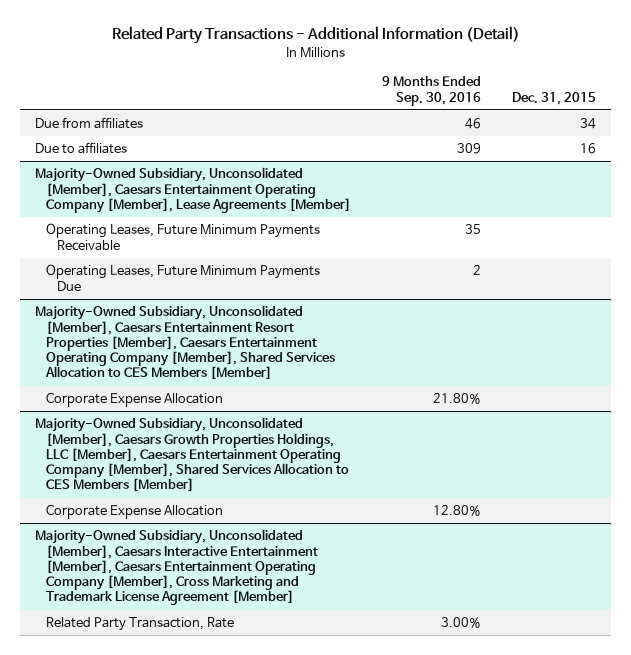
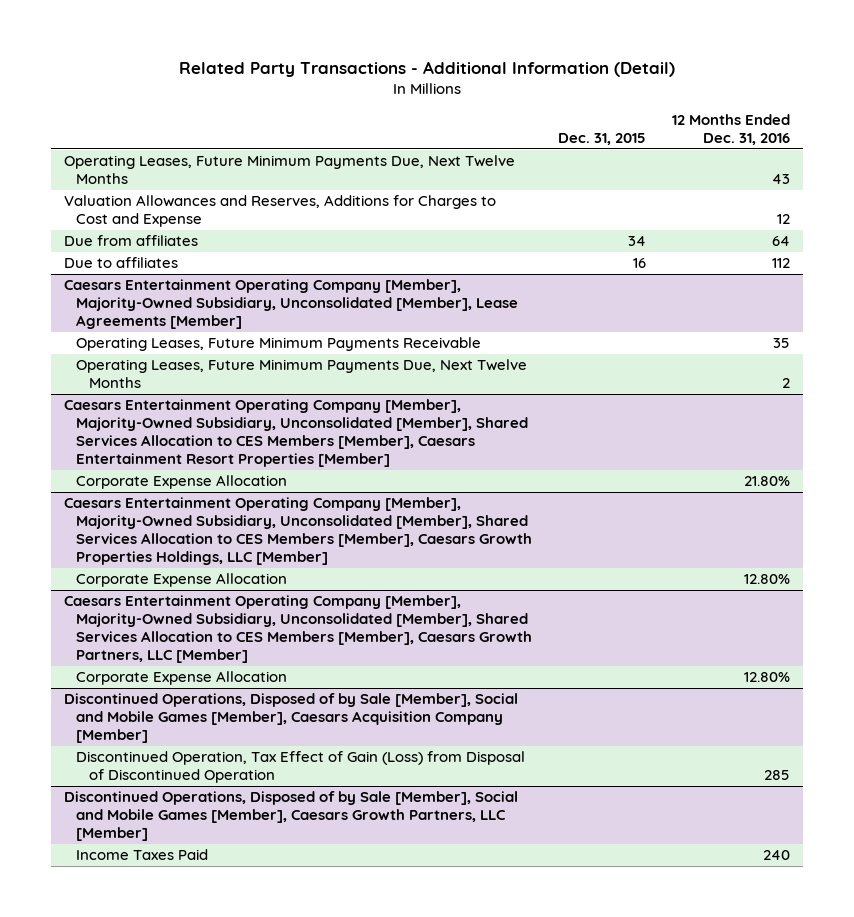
[381,76,481,106] 9 Months Ended Sep. 30, 2016 -> none
none -> [671,113,790,145] 12 Months Ended Dec. 31, 2016
none -> [63,155,515,185] Operating Leases, Future Minimum Payments Due, Next Twelve Months
none -> [63,195,496,228] Valuation Allowances and Reserves, Additions for Charges to Cost and Expense
[35,167,352,213] Majority-Owned Subsidiary, Unconsolidated [Member], Caesars Entertainment Operating Company [Member], Lease Agreements [Member] -> [63,279,519,330] Caesars Entertainment Operating Company [Member], Majority-Owned Subsidiary, Unconsolidated [Member], Lease Agreements [Member]
[46,264,321,291] Operating Leases, Future Minimum Payments Due -> [76,359,528,389] Operating Leases, Future Minimum Payments Due, Next Twelve Months
[35,305,336,381] Majority-Owned Subsidiary, Unconsolidated [Member], Caesars Entertainment Resort Properties [Member], Caesars Entertainment Operating Company [Member], Shared Services Allocation to CES Members [Member] -> [63,399,529,468] Caesars Entertainment Operating Company [Member], Majority-Owned Subsidiary, Unconsolidated [Member], Shared Services Allocation to CES Members [Member], Caesars Entertainment Resort Properties [Member]
[35,417,350,493] Majority-Owned Subsidiary, Unconsolidated [Member], Caesars Growth Properties Holdings, LLC [Member], Caesars Entertainment Operating Company [Member], Shared Services Allocation to CES Members [Member] -> [63,497,533,566] Caesars Entertainment Operating Company [Member], Majority-Owned Subsidiary, Unconsolidated [Member], Shared Services Allocation to CES Members [Member], Caesars Growth Properties Holdings, LLC [Member]
[35,529,319,606] Majority-Owned Subsidiary, Unconsolidated [Member], Caesars Interactive Entertainment [Member], Caesars Entertainment Operating Company [Member], Cross Marketing and Trademark License Agreement [Member] -> none
[46,617,235,632] Related Party Transaction, Rate -> none
none -> [63,595,533,664] Caesars Entertainment Operating Company [Member], Majority-Owned Subsidiary, Unconsolidated [Member], Shared Services Allocation to CES Members [Member], Caesars Growth Partners, LLC [Member]
none -> [76,671,288,686] Corporate Expense Allocation
none -> [63,693,518,744] Discontinued Operations, Disposed of by Sale [Member], Social and Mobile Games [Member], Caesars Acquisition Company [Member]
none -> [76,751,526,784] Discontinued Operation, Tax Effect of Gain (Loss) from Disposal of Discontinued Operation
none -> [63,791,518,842] Discontinued Operations, Disposed of by Sale [Member], Social and Mobile Games [Member], Caesars Growth Partners, LLC [Member]
none -> [76,849,209,861] Income Taxes Paid

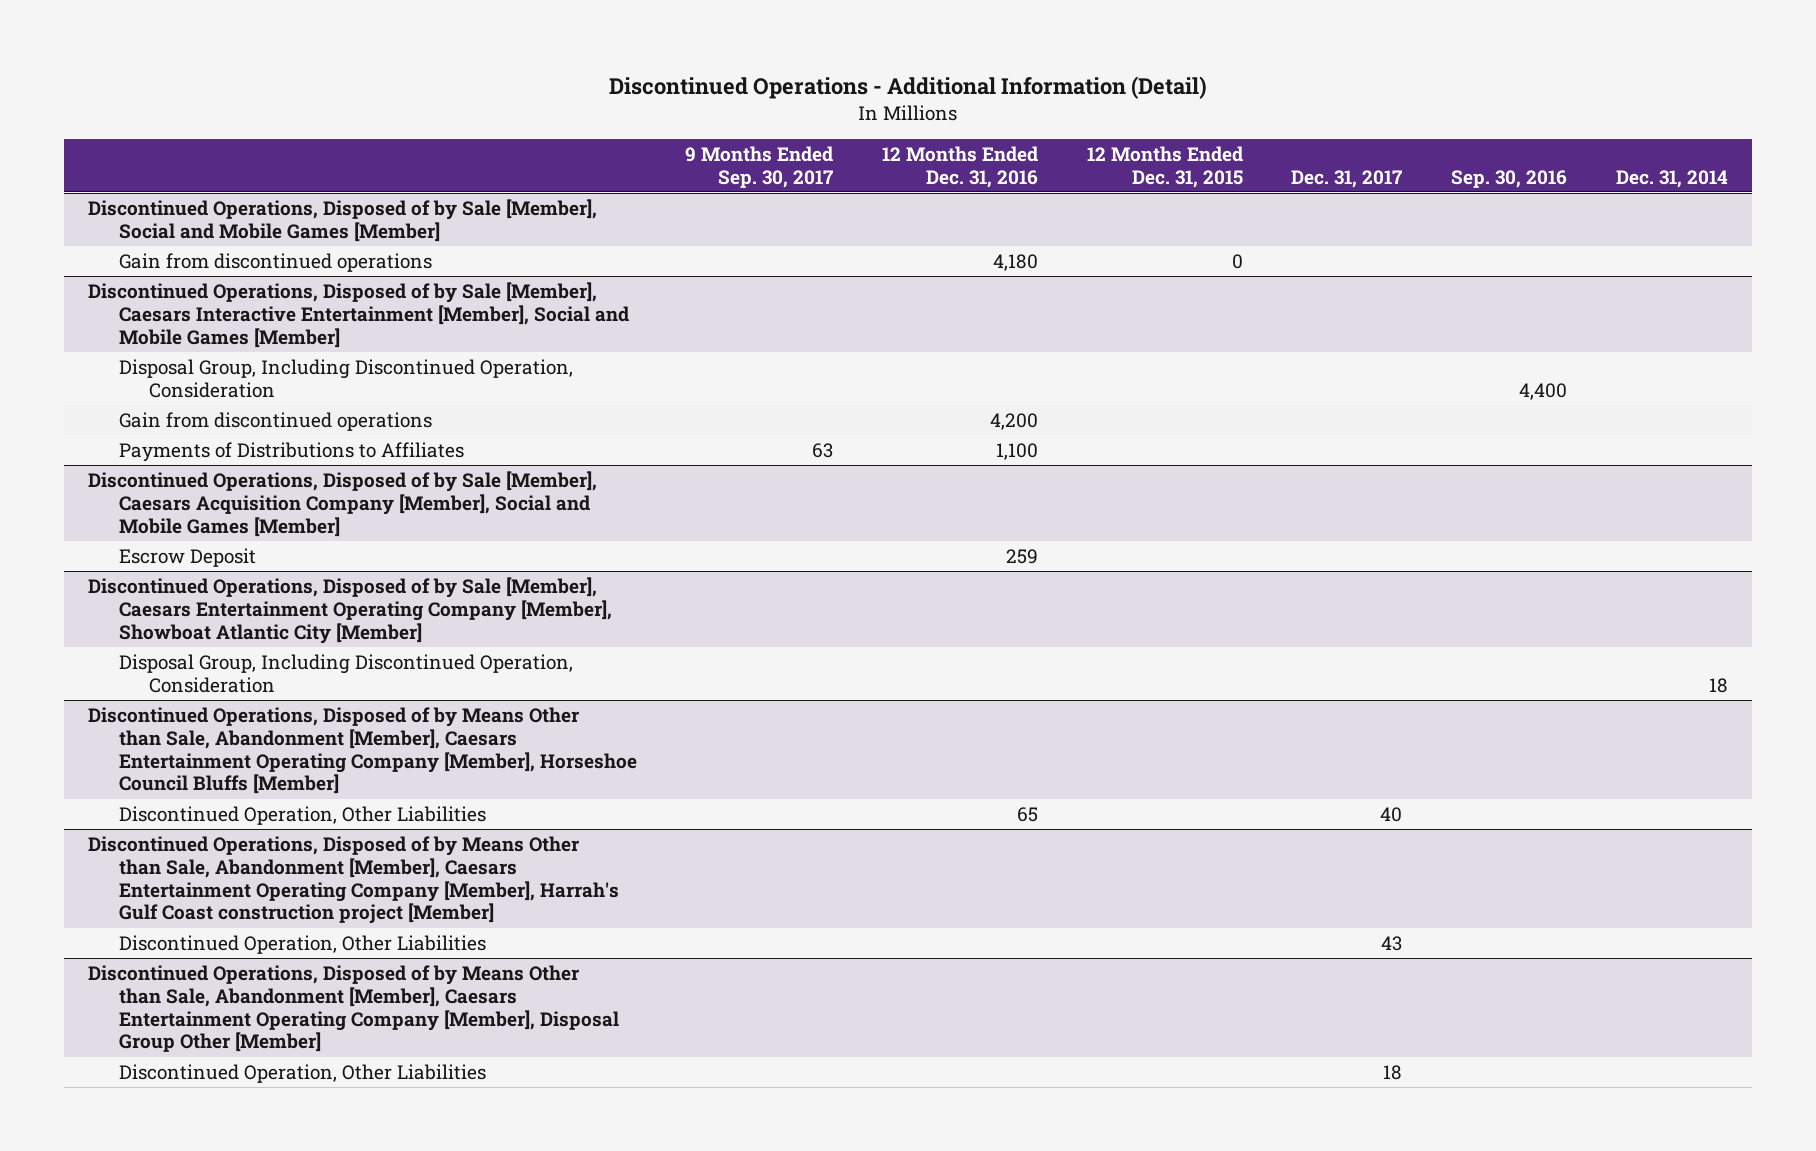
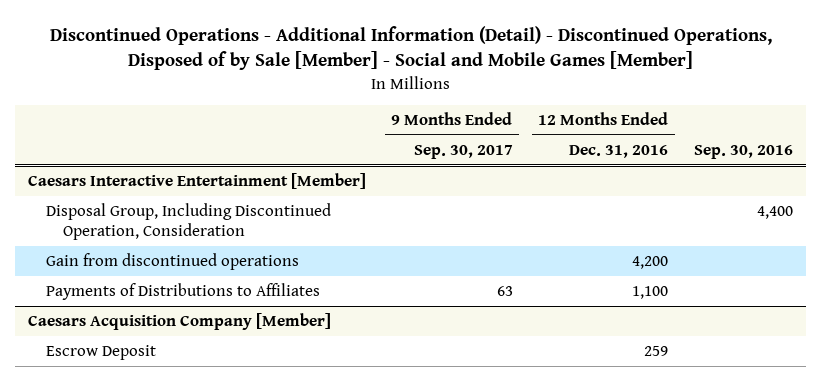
[609,75,1208,99] Discontinued Operations - Additional Information (Detail) -> [49,25,772,71] Discontinued Operations - Additional Information (Detail) - Discontinued Operations, Disposed of by Sale [Member] - Social and Mobile Games [Member]
[1086,145,1243,188] 12 Months Ended Dec. 31, 2015 -> none
[1291,169,1403,188] Dec. 31, 2017 -> none
[1615,169,1728,188] Dec. 31, 2014 -> none
[88,198,598,242] Discontinued Operations, Disposed of by Sale [Member], Social and Mobile Games [Member] -> none
[118,252,432,272] Gain from discontinued operations -> none
[88,281,629,348] Discontinued Operations, Disposed of by Sale [Member], Caesars Interactive Entertainment [Member], Social and Mobile Games [Member] -> [28,172,367,189] Caesars Interactive Entertainment [Member]
[88,470,598,537] Discontinued Operations, Disposed of by Sale [Member], Caesars Acquisition Company [Member], Social and Mobile Games [Member] -> [28,312,332,330] Caesars Acquisition Company [Member]
[88,576,612,644] Discontinued Operations, Disposed of by Sale [Member], Caesars Entertainment Operating Company [Member], Showboat Atlantic City [Member] -> none
[118,653,573,693] Disposal Group, Including Discontinued Operation, Consideration -> none
[88,706,637,795] Discontinued Operations, Disposed of by Means Other than Sale, Abandonment [Member], Caesars Entertainment Operating Company [Member], Horseshoe Council Bluffs [Member] -> none
[118,805,486,825] Discontinued Operation, Other Liabilities -> none
[88,835,619,925] Discontinued Operations, Disposed of by Means Other than Sale, Abandonment [Member], Caesars Entertainment Operating Company [Member], Harrah's Gulf Coast construction project [Member] -> none
[118,934,486,954] Discontinued Operation, Other Liabilities -> none
[88,964,619,1053] Discontinued Operations, Disposed of by Means Other than Sale, Abandonment [Member], Caesars Entertainment Operating Company [Member], Disposal Group Other [Member] -> none
[118,1063,486,1083] Discontinued Operation, Other Liabilities -> none

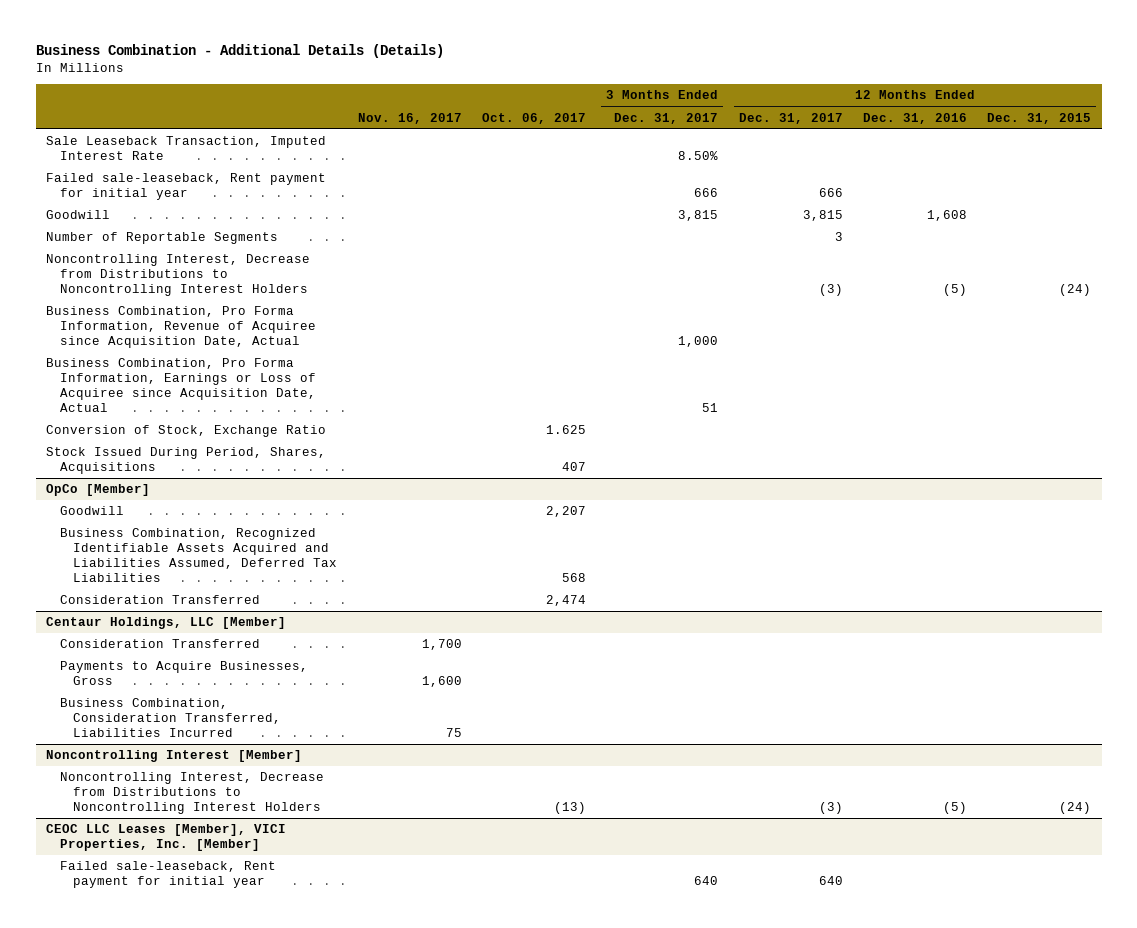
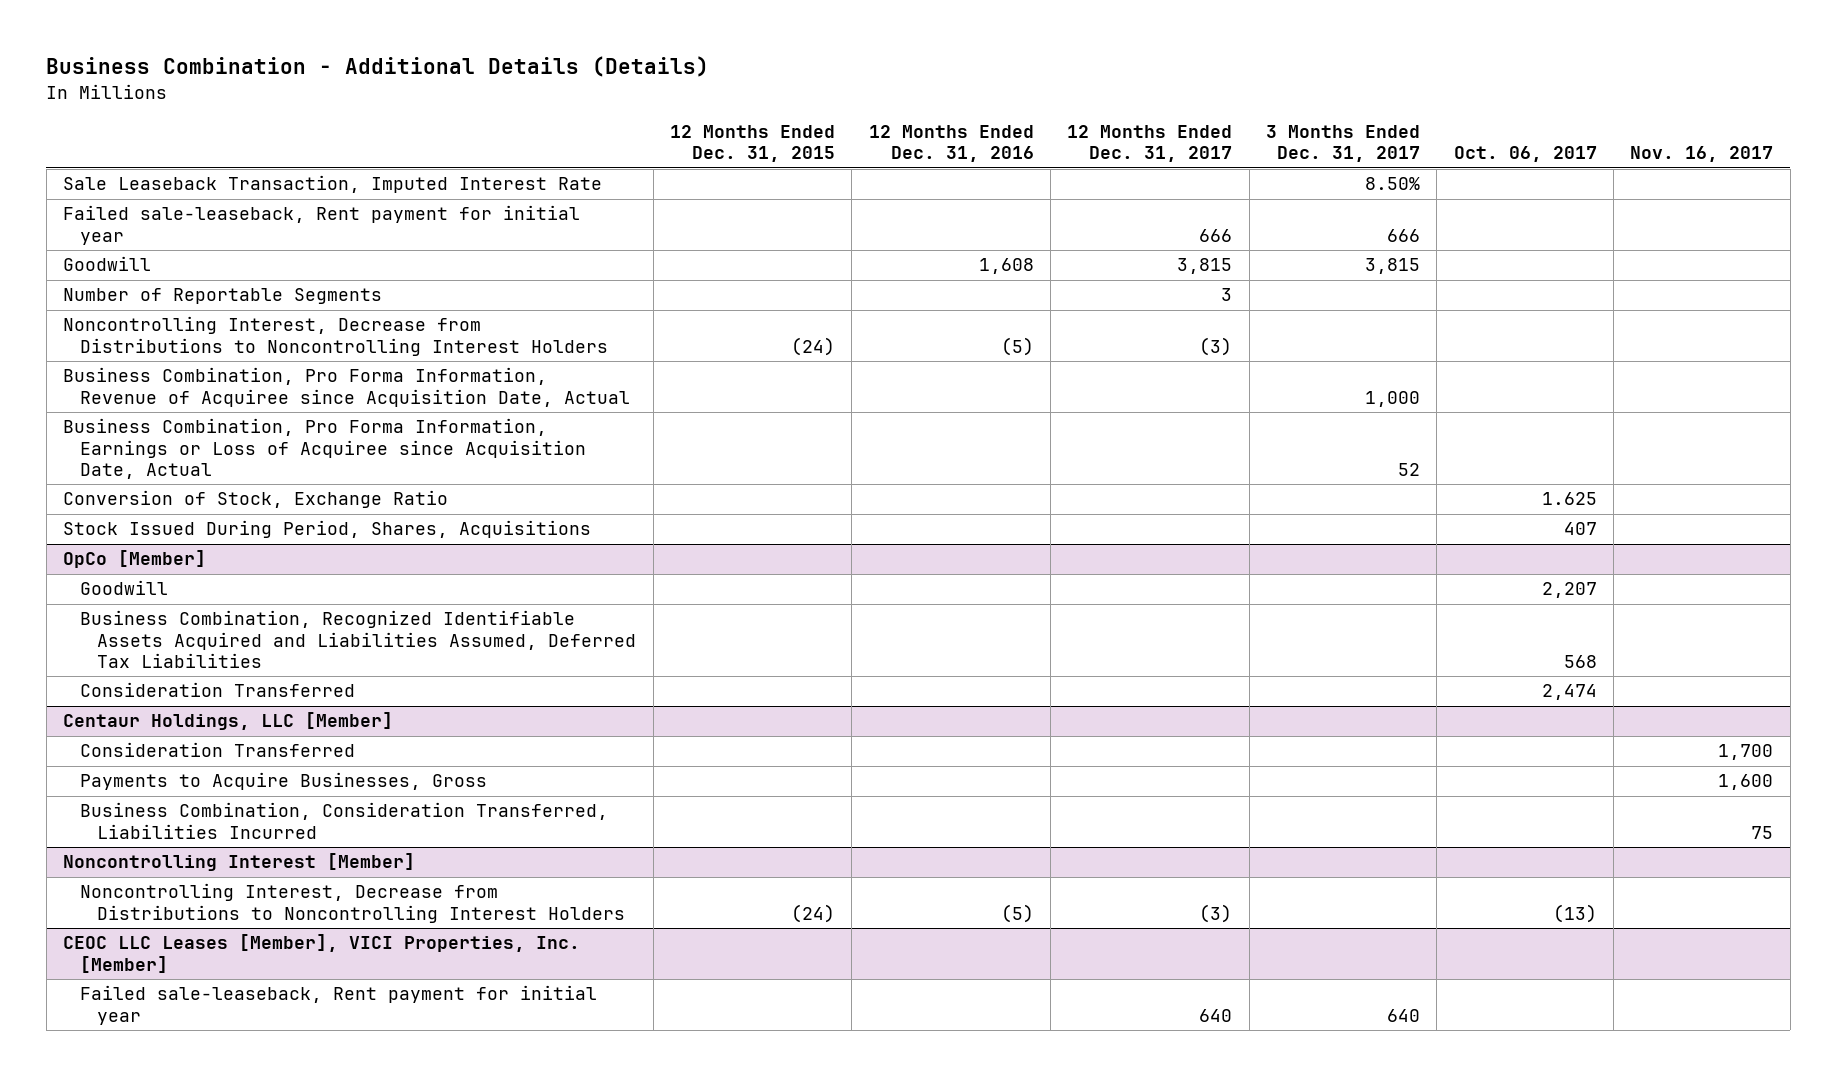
[702,402,719,412] 51 -> [1397,462,1420,476] 52

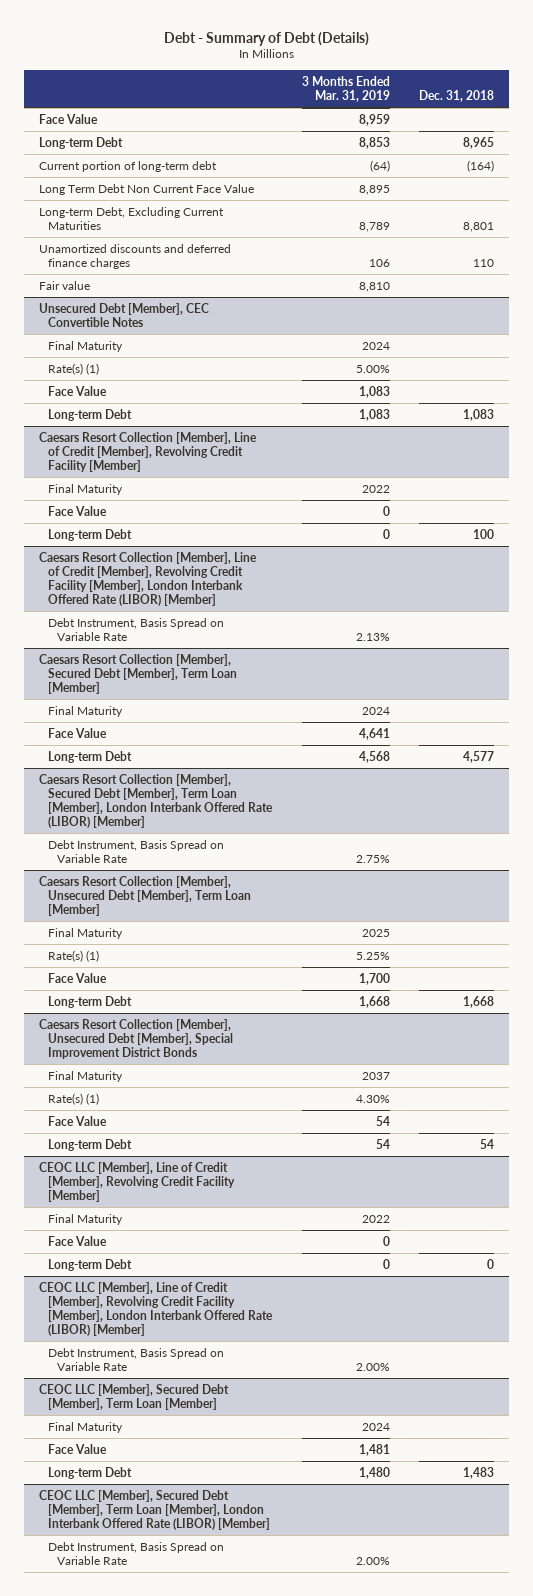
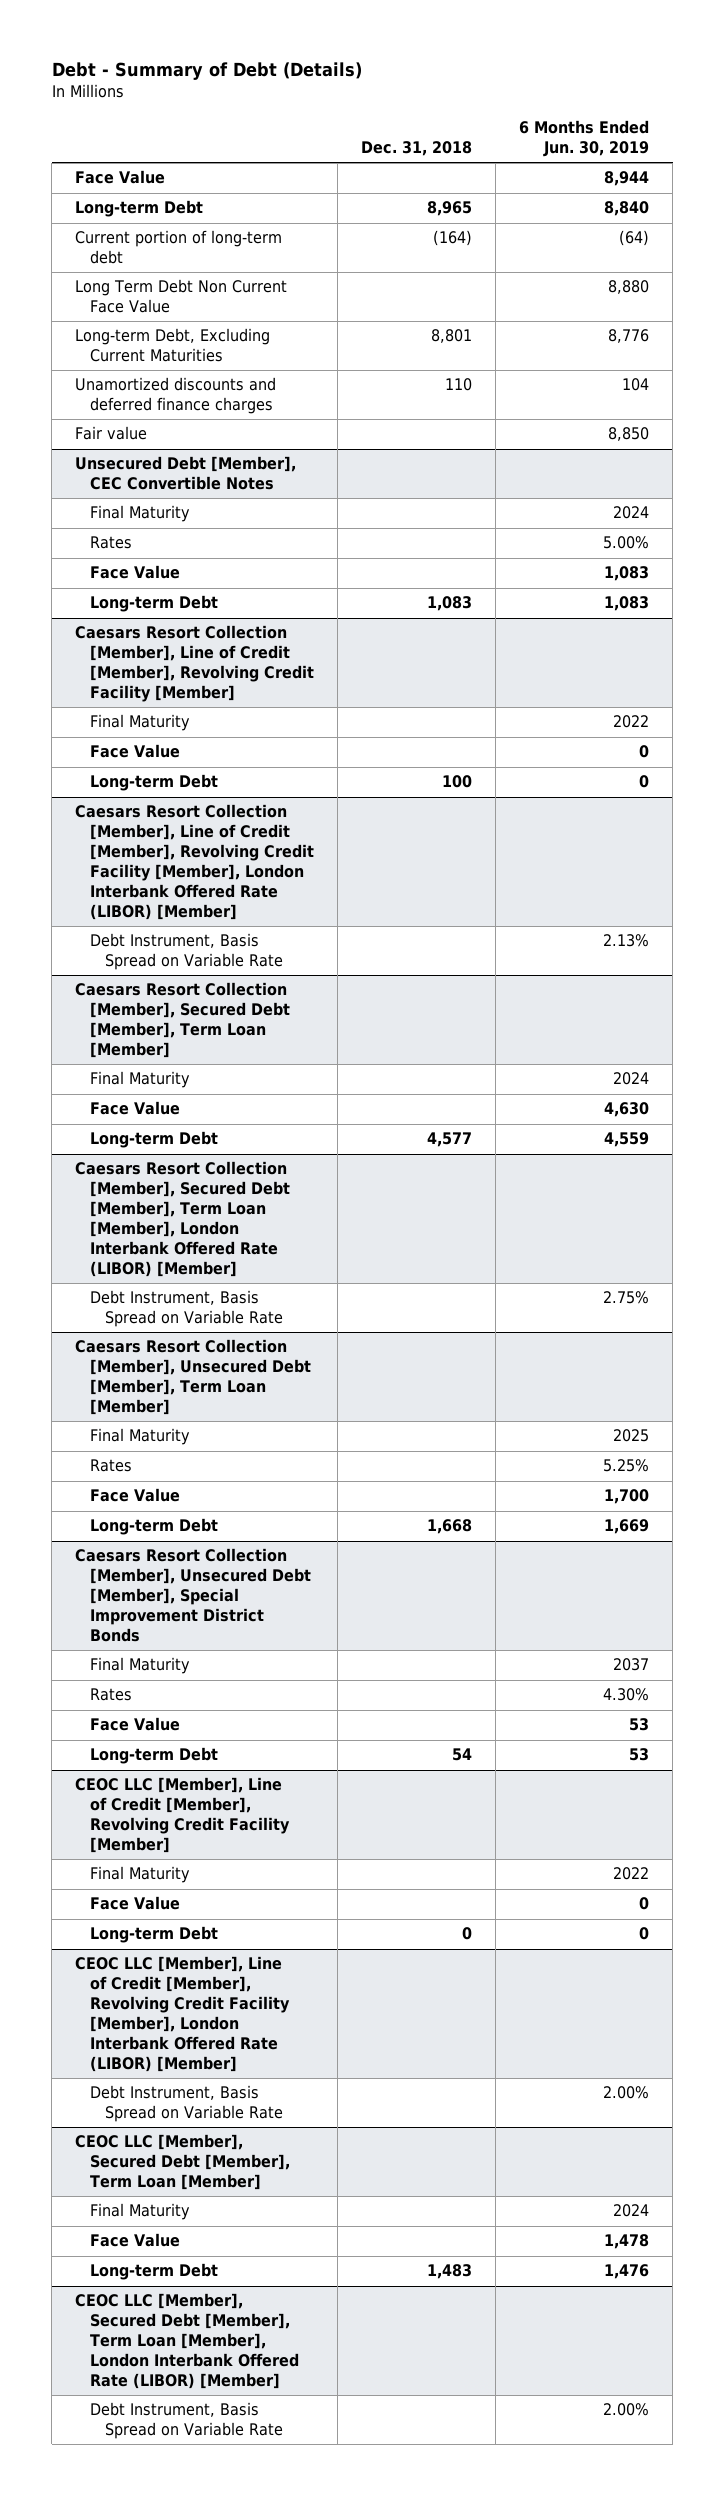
[301,76,390,103] 3 Months Ended Mar. 31, 2019 -> none
none -> [519,120,650,158] 6 Months Ended Jun. 30, 2019
[48,362,100,375] Rate(s) (1) -> [90,536,133,550] Rates
[48,949,100,962] Rate(s) (1) -> [90,1459,133,1473] Rates
[48,1092,100,1105] Rate(s) (1) -> [90,1688,133,1702] Rates

